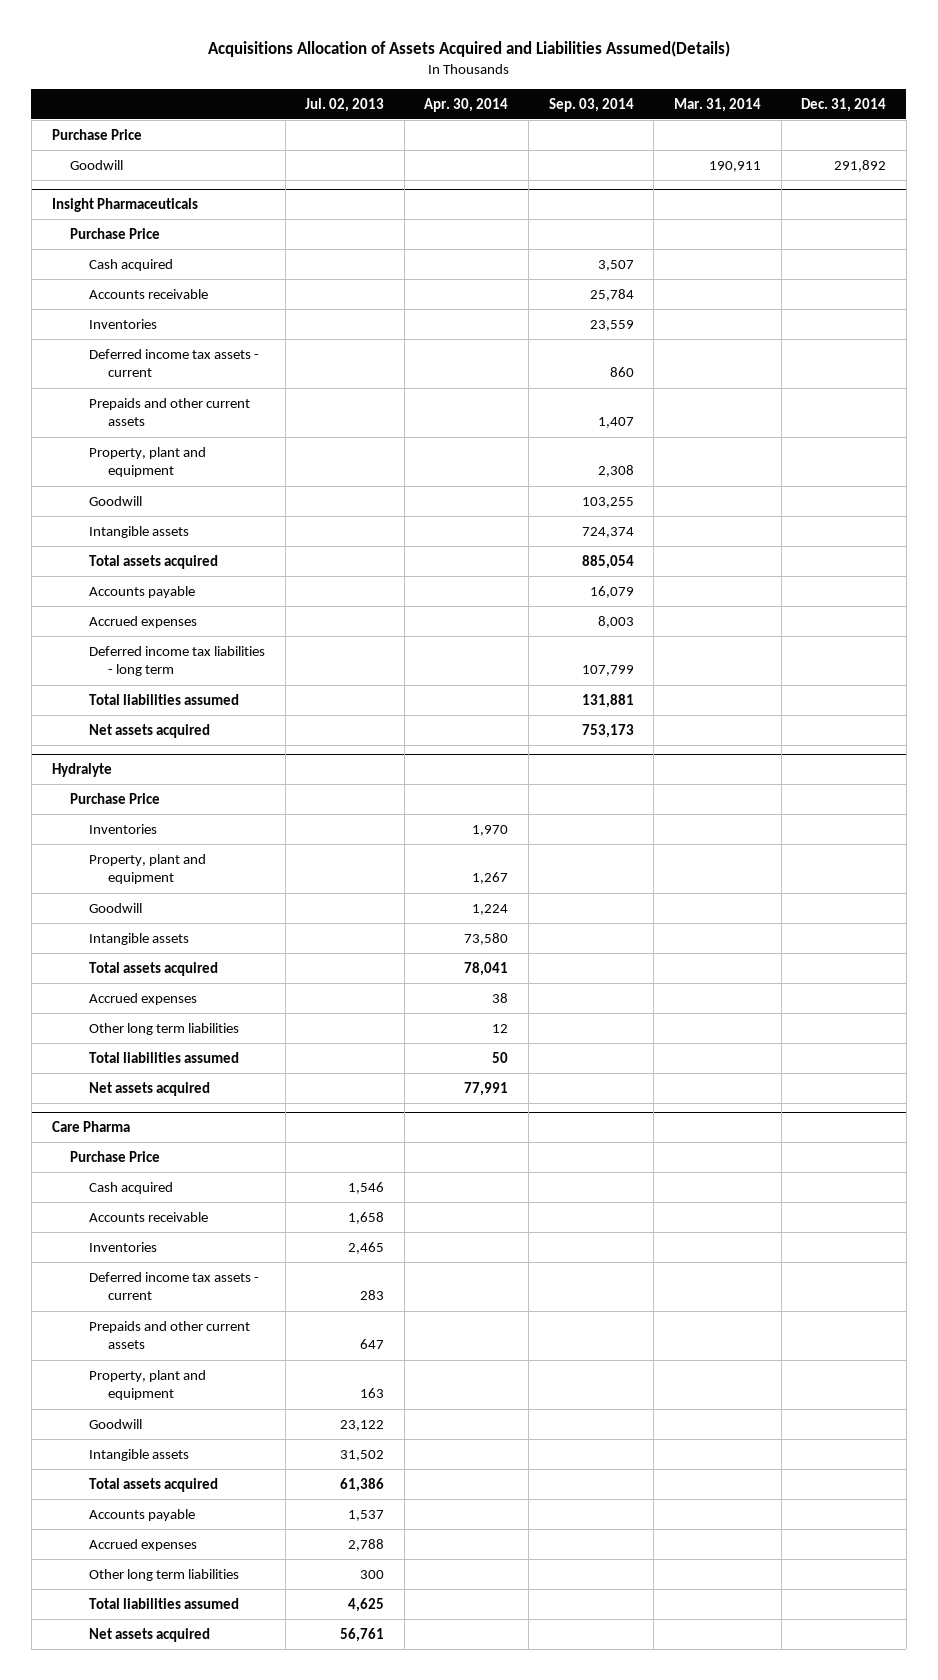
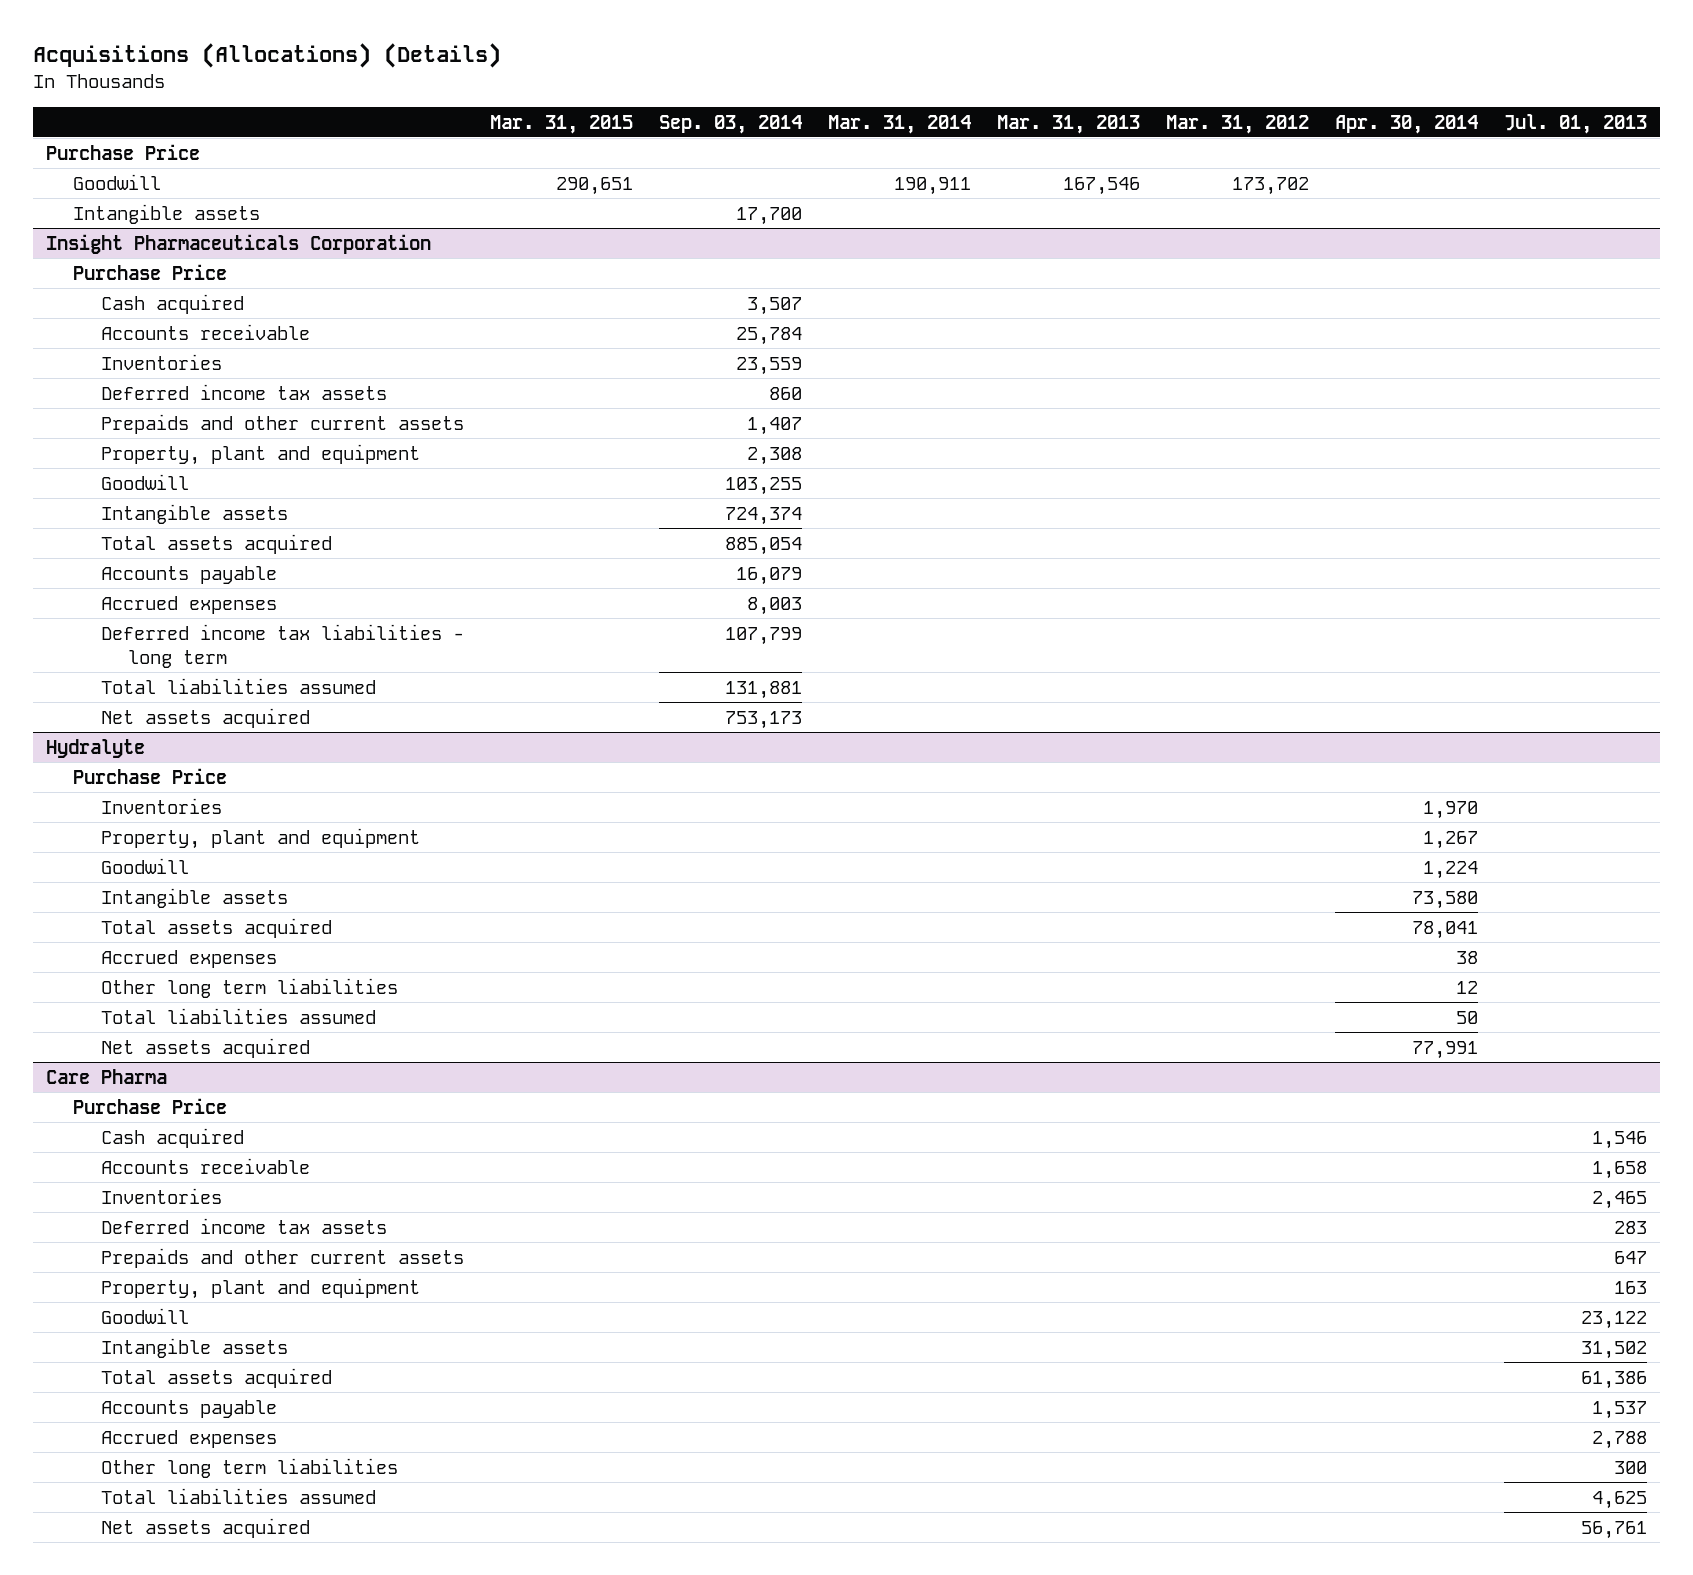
[207,41,730,58] Acquisitions Allocation of Assets Acquired and Liabilities Assumed(Details) -> [32,43,501,69] Acquisitions (Allocations) (Details)
[305,97,385,112] Jul. 02, 2013 -> none
[801,97,887,112] Dec. 31, 2014 -> none
none -> [489,114,633,134] Mar. 31, 2015
none -> [996,114,1140,134] Mar. 31, 2013
none -> [1165,114,1309,134] Mar. 31, 2012
none -> [1503,113,1647,134] Jul. 01, 2013
none -> [73,203,261,224] Intangible assets
[51,198,198,213] Insight Pharmaceuticals -> [45,233,431,254] Insight Pharmaceuticals Corporation
[89,348,260,378] Deferred income tax assets - current -> [100,383,387,400] Deferred income tax assets
[89,1271,260,1301] Deferred income tax assets - current -> [100,1217,387,1234] Deferred income tax assets

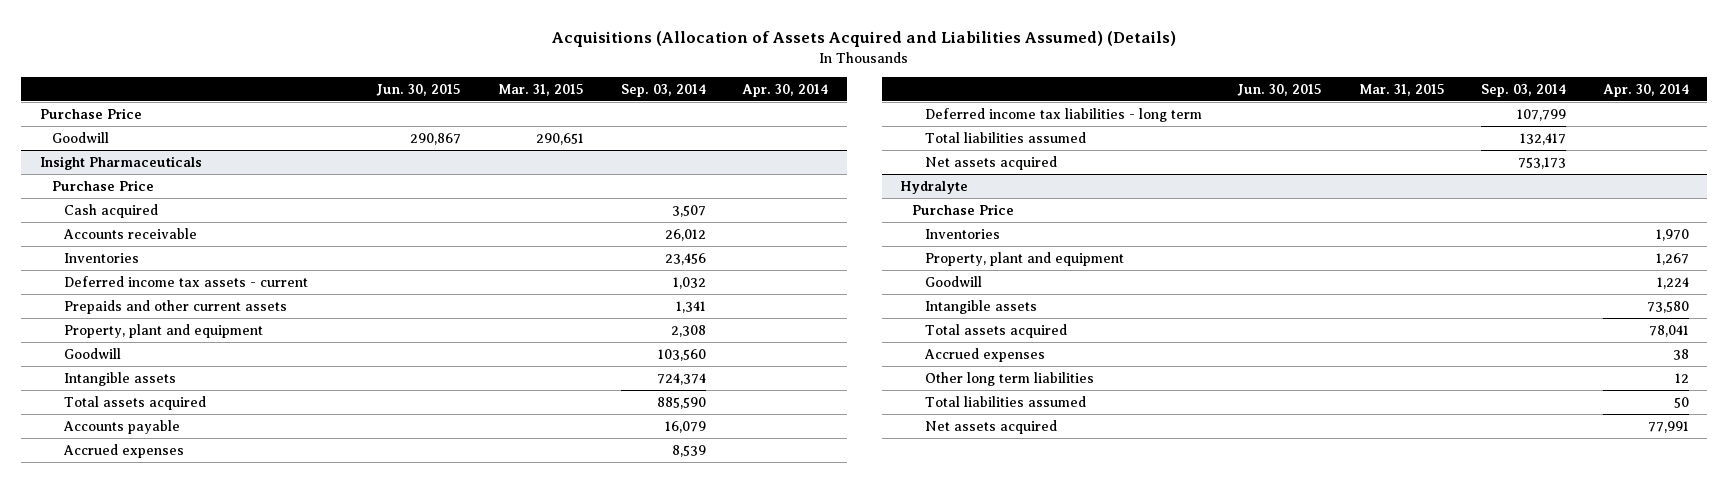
[32,43,501,69] Acquisitions (Allocations) (Details) -> [552,31,1177,48] Acquisitions (Allocation of Assets Acquired and Liabilities Assumed) (Details)
[827,114,971,134] Mar. 31, 2014 -> none
[996,114,1140,134] Mar. 31, 2013 -> none
[1165,114,1309,134] Mar. 31, 2012 -> none
[1503,113,1647,134] Jul. 01, 2013 -> none
none -> [376,83,462,96] Jun. 30, 2015
[73,203,261,224] Intangible assets -> none
[45,233,431,254] Insight Pharmaceuticals Corporation -> [39,156,202,171] Insight Pharmaceuticals
[735,326,802,345] 25,784 -> [664,229,706,242] 26,012
[735,356,802,375] 23,559 -> [664,253,706,266] 23,456
[100,383,387,400] Deferred income tax assets -> [63,276,308,288] Deferred income tax assets - current
[768,386,802,400] 860 -> [672,277,706,290] 1,032
[746,416,802,435] 1,407 -> [675,301,706,314] 1,341
[724,476,802,495] 103,255 -> [657,349,706,362] 103,560
[724,536,802,555] 885,054 -> [656,397,706,410] 885,590
[746,596,802,615] 8,003 -> [671,445,706,458] 8,539
[724,680,802,699] 131,881 -> [1520,133,1567,146] 132,417
[45,1068,167,1084] Care Pharma -> none
[73,1097,228,1114] Purchase Price -> none
[100,1127,244,1148] Cash acquired -> none
[100,1157,310,1174] Accounts receivable -> none
[100,1187,222,1204] Inventories -> none
[100,1217,387,1234] Deferred income tax assets -> none
[100,1247,464,1268] Prepaids and other current assets -> none
[100,1277,420,1299] Property, plant and equipment -> none
[100,1307,189,1324] Goodwill -> none
[100,1337,288,1358] Intangible assets -> none
[100,1367,332,1388] Total assets acquired -> none
[100,1399,277,1418] Accounts payable -> none
[100,1429,277,1448] Accrued expenses -> none
[100,1457,398,1478] Other long term liabilities -> none
[100,1487,376,1504] Total liabilities assumed -> none
[100,1517,310,1538] Net assets acquired -> none

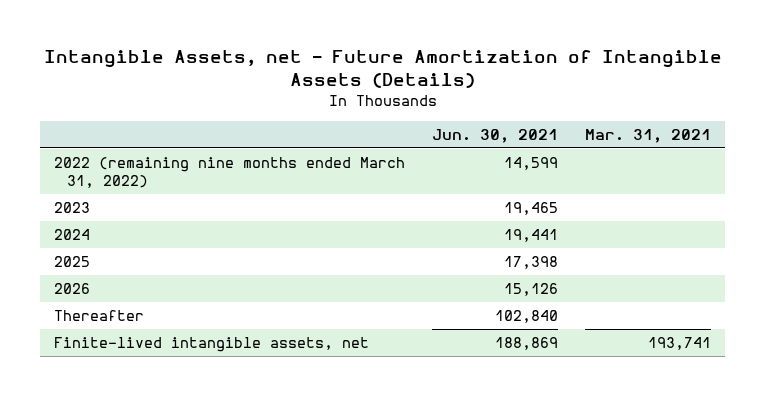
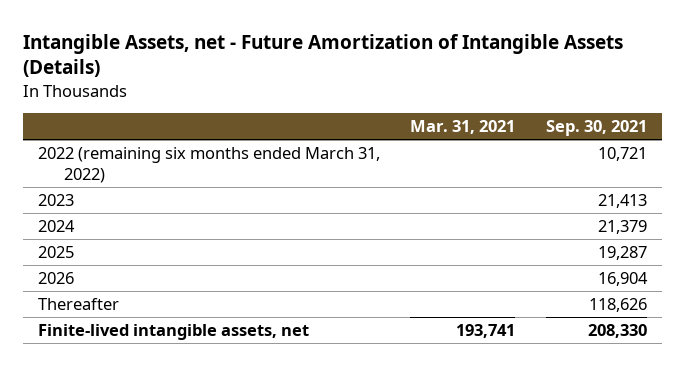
[432,128,559,143] Jun. 30, 2021 -> none
none -> [545,120,647,137] Sep. 30, 2021
[54,157,406,188] 2022 (remaining nine months ended March 31, 2022) -> [38,146,381,184] 2022 (remaining six months ended March 31, 2022)

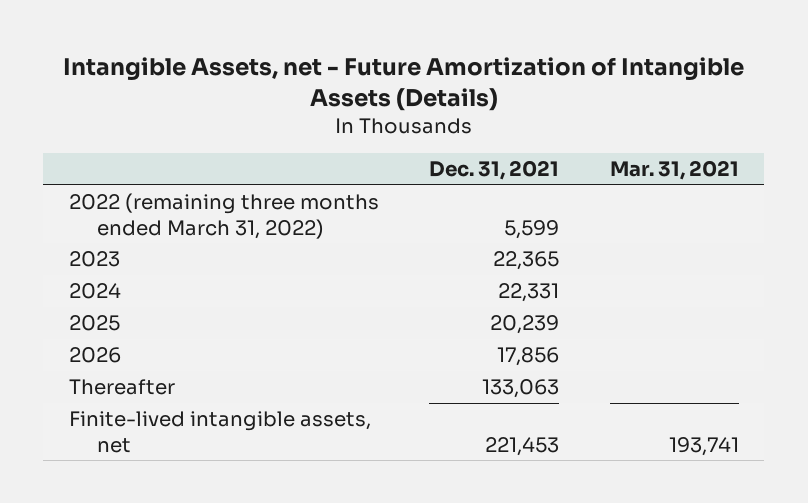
[545,120,647,137] Sep. 30, 2021 -> none
none -> [429,160,560,181] Dec. 31, 2021
[38,146,381,184] 2022 (remaining six months ended March 31, 2022) -> [68,193,379,239] 2022 (remaining three months ended March 31, 2022)

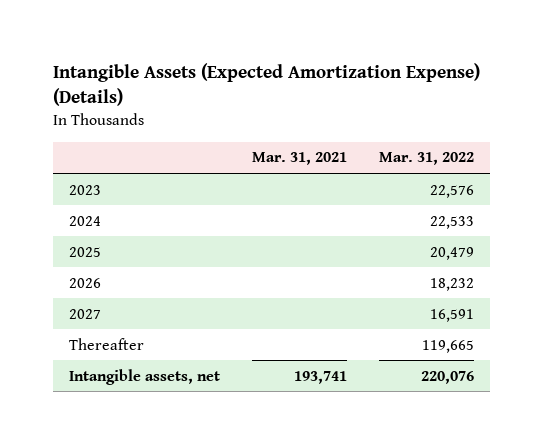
[62,56,744,111] Intangible Assets, net - Future Amortization of Intangible Assets (Details) -> [53,63,481,107] Intangible Assets (Expected Amortization Expense) (Details)
[429,160,560,181] Dec. 31, 2021 -> none
none -> [379,152,475,166] Mar. 31, 2022
[68,193,379,239] 2022 (remaining three months ended March 31, 2022) -> none
none -> [69,308,102,319] 2027
[68,411,371,453] Finite-lived intangible assets, net -> [69,368,221,385] Intangible assets, net

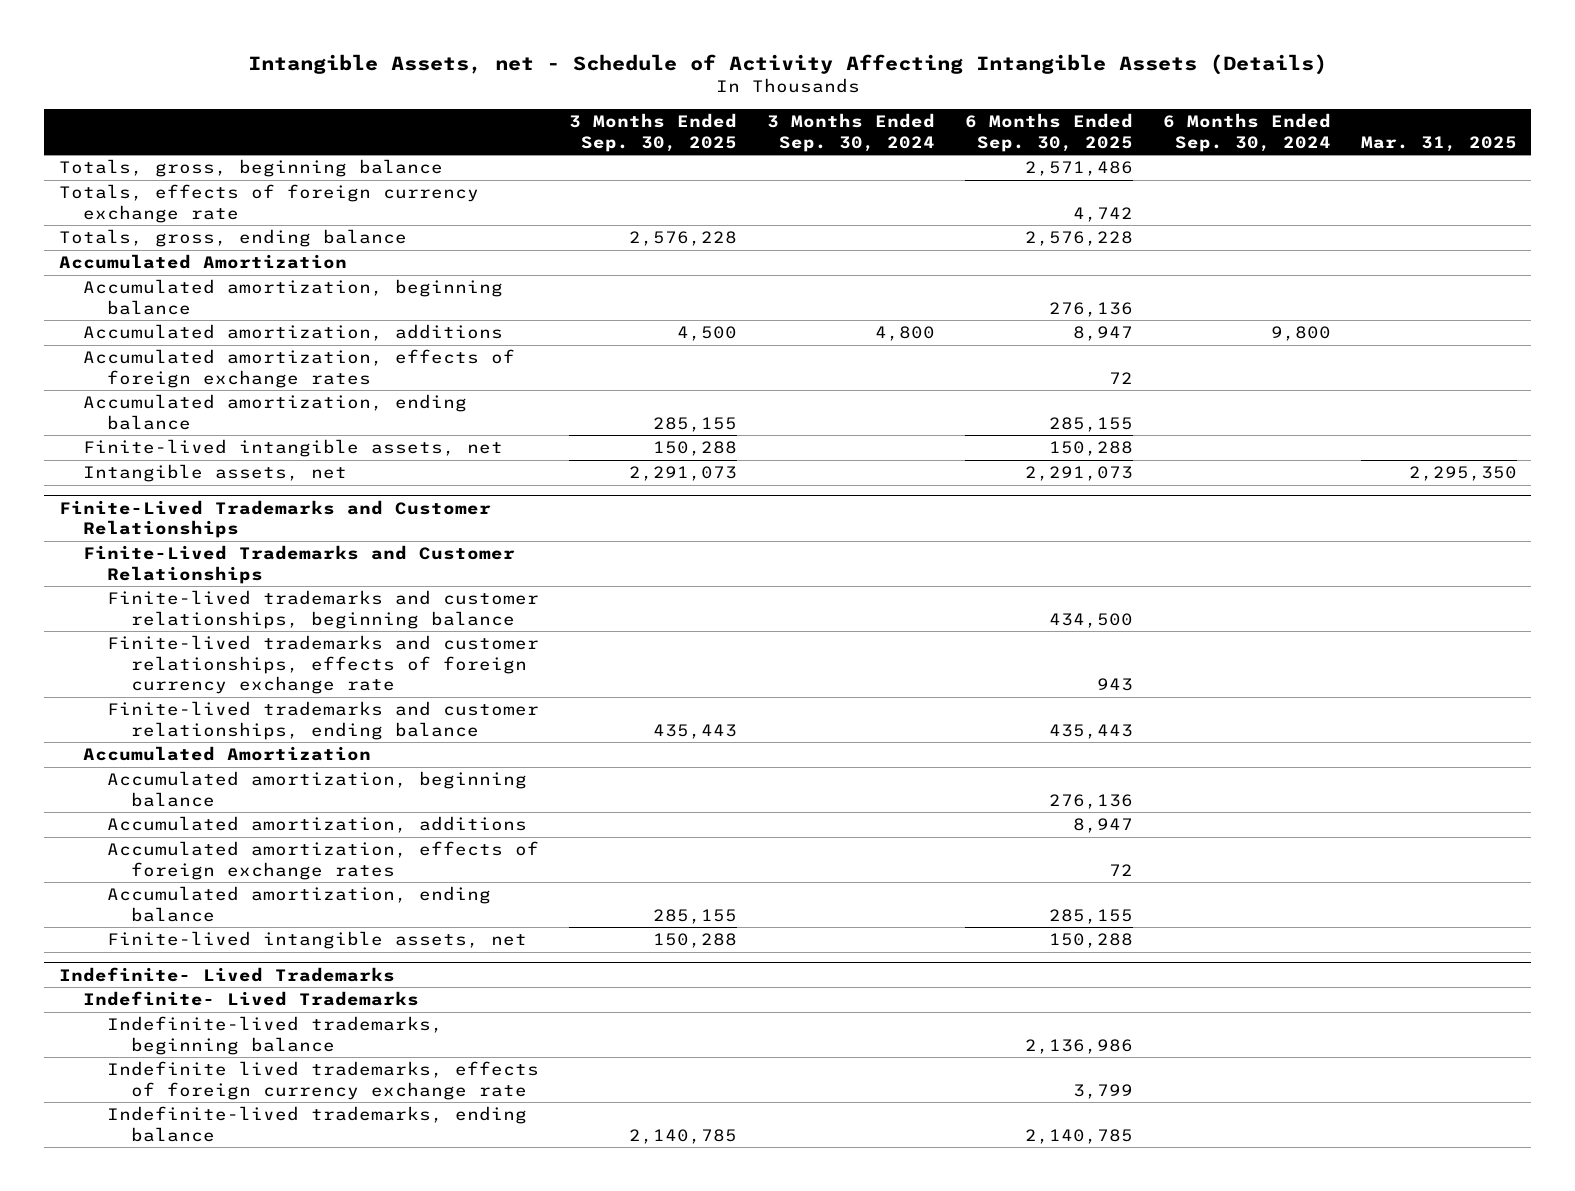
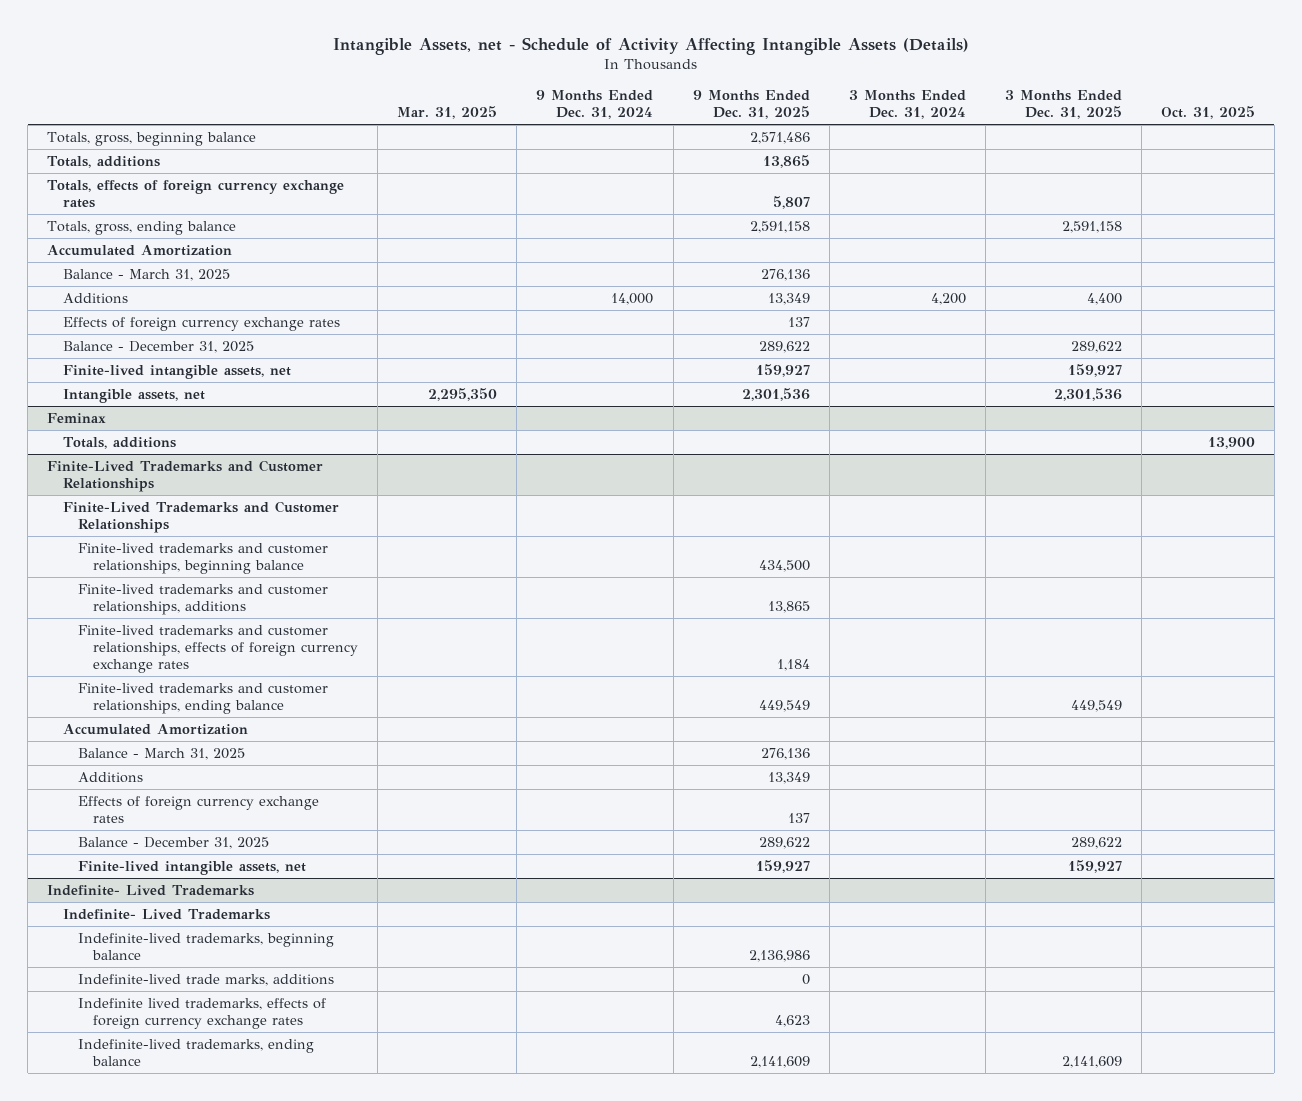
[568,113,737,152] 3 Months Ended Sep. 30, 2025 -> none
[766,113,935,152] 3 Months Ended Sep. 30, 2024 -> none
[964,113,1133,152] 6 Months Ended Sep. 30, 2025 -> none
[1162,113,1331,152] 6 Months Ended Sep. 30, 2024 -> none
none -> [536,90,654,120] 9 Months Ended Dec. 31, 2024
none -> [692,90,810,120] 9 Months Ended Dec. 31, 2025
none -> [848,90,966,120] 3 Months Ended Dec. 31, 2024
none -> [1004,90,1122,120] 3 Months Ended Dec. 31, 2025
none -> [1160,106,1255,120] Oct. 31, 2025
none -> [47,155,161,168] Totals, additions
[58,184,479,223] Totals, effects of foreign currency exchange rate -> [47,179,345,208] Totals, effects of foreign currency exchange rates
[82,279,503,315] Accumulated amortization, beginning balance -> [62,268,230,281] Balance - March 31, 2025
[82,324,503,342] Accumulated amortization, additions -> [62,292,128,304] Additions
[82,349,515,388] Accumulated amortization, effects of foreign exchange rates -> [62,316,340,331] Effects of foreign currency exchange rates
[82,394,467,430] Accumulated amortization, ending balance -> [62,340,254,353] Balance - December 31, 2025
none -> [47,412,107,423] Feminax
none -> [62,436,176,449] Totals, additions
none -> [77,583,328,615] Finite-lived trademarks and customer relationships, additions
[107,635,540,695] Finite-lived trademarks and customer relationships, effects of foreign currency exchange rate -> [77,624,359,673] Finite-lived trademarks and customer relationships, effects of foreign currency exchange rates
[107,771,528,807] Accumulated amortization, beginning balance -> [77,747,245,760] Balance - March 31, 2025
[107,816,528,834] Accumulated amortization, additions -> [77,771,143,783] Additions
[107,841,540,880] Accumulated amortization, effects of foreign exchange rates -> [77,795,319,823] Effects of foreign currency exchange rates
[107,886,492,922] Accumulated amortization, ending balance -> [77,836,269,849] Balance - December 31, 2025
none -> [77,973,334,986] Indefinite-lived trade marks, additions
[107,1061,540,1100] Indefinite lived trademarks, effects of foreign currency exchange rate -> [77,997,326,1029] Indefinite lived trademarks, effects of foreign currency exchange rates

